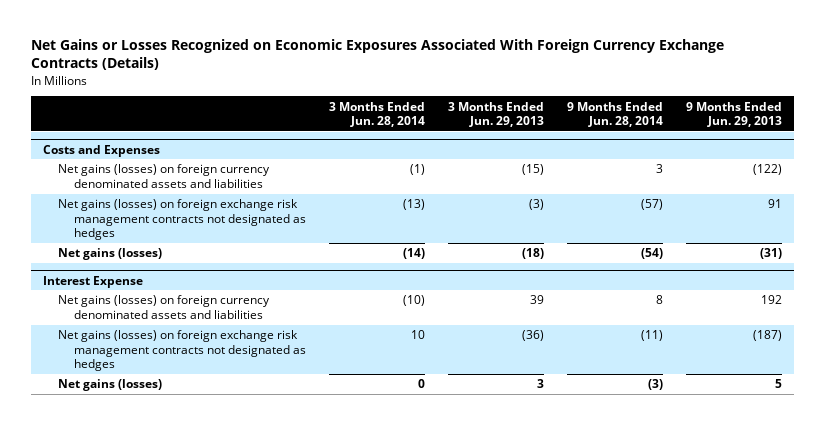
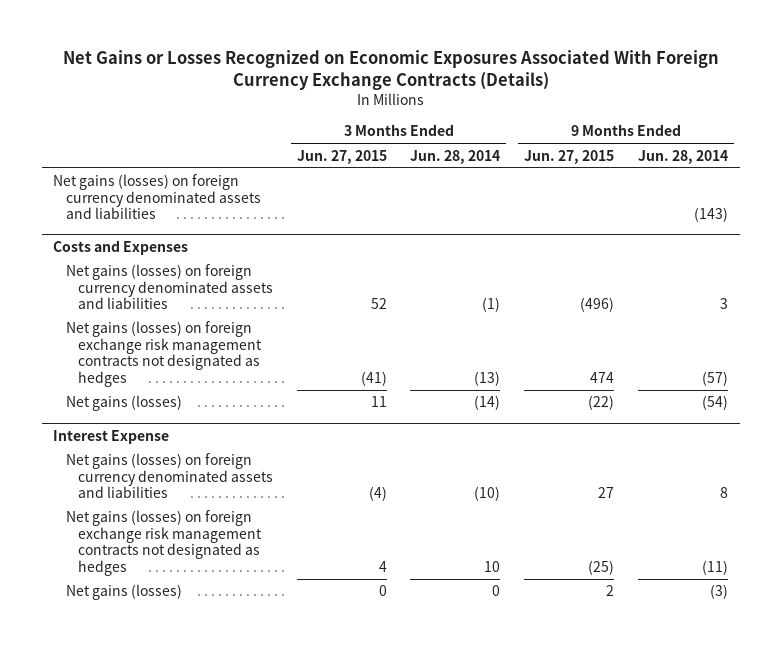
[447,101,544,128] 3 Months Ended Jun. 29, 2013 -> none
[686,101,783,128] 9 Months Ended Jun. 29, 2013 -> none
none -> [296,149,387,164] Jun. 27, 2015
none -> [524,149,615,164] Jun. 27, 2015
none -> [53,174,261,220] Net gains (losses) on foreign currency denominated assets and liabilities

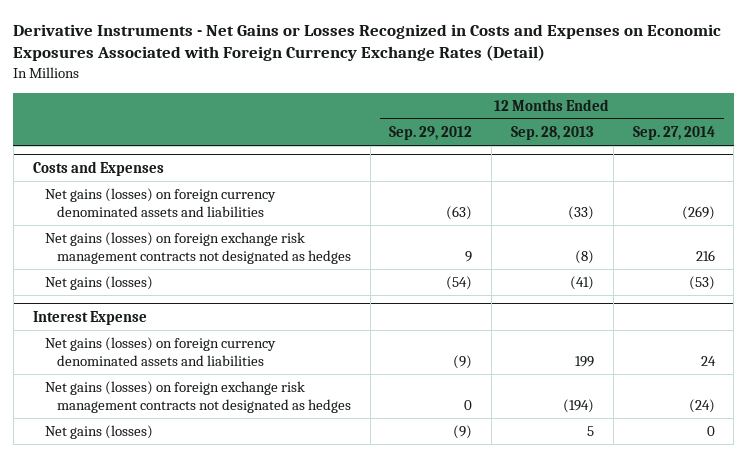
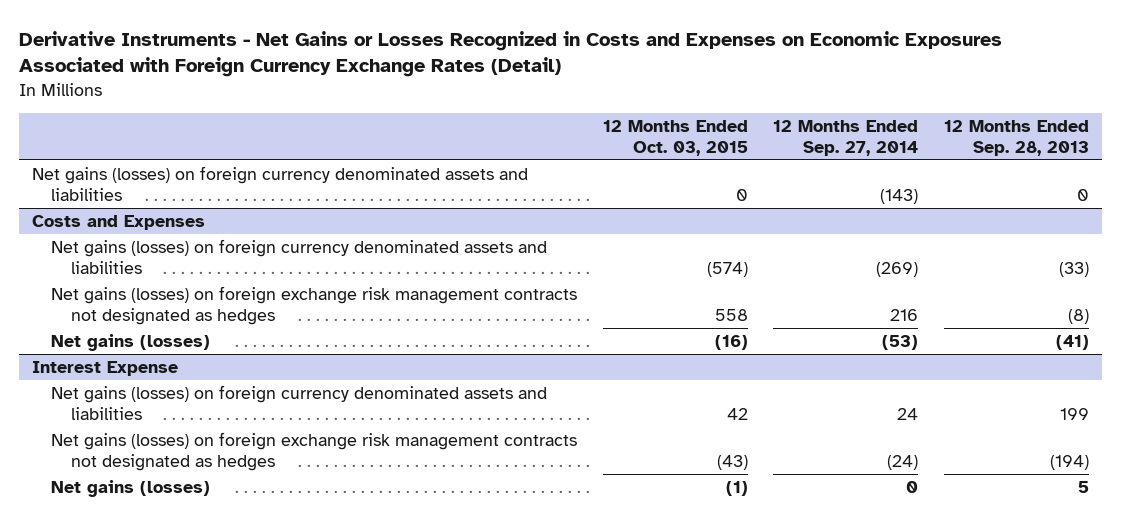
[389,125,473,140] Sep. 29, 2012 -> none
none -> [602,119,748,156] 12 Months Ended Oct. 03, 2015
none -> [31,165,528,201] Net gains (losses) on foreign currency denominated assets and liabilities

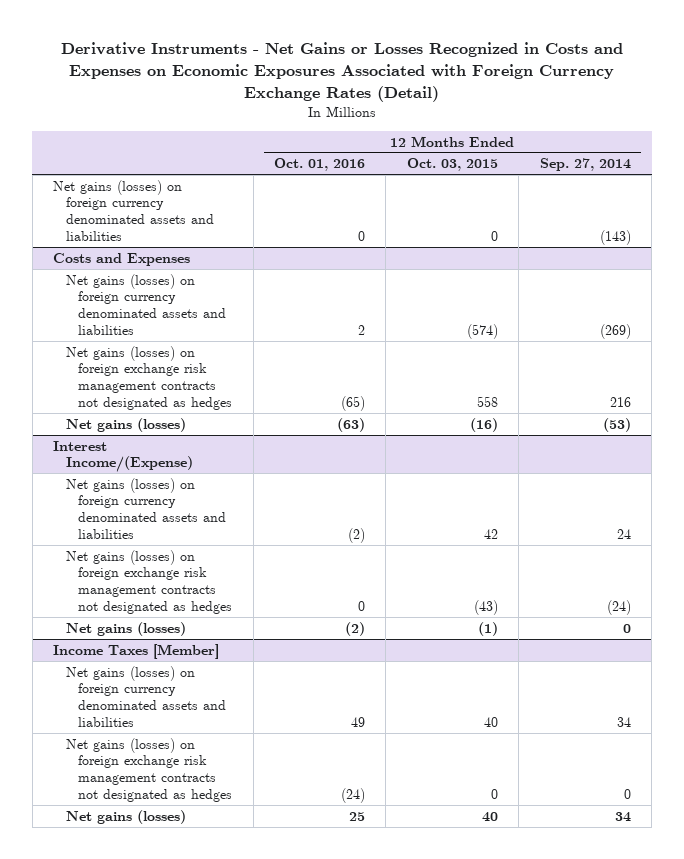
[943,119,1089,156] 12 Months Ended Sep. 28, 2013 -> none
none -> [274,158,366,172] Oct. 01, 2016
[31,360,178,376] Interest Expense -> [53,440,193,473] Interest Income/(Expense)
none -> [53,643,220,659] Income Taxes [Member]
none -> [65,665,227,727] Net gains (losses) on foreign currency denominated assets and liabilities
none -> [65,737,233,802] Net gains (losses) on foreign exchange risk management contracts not designated as hedges
none -> [65,809,186,824] Net gains (losses)

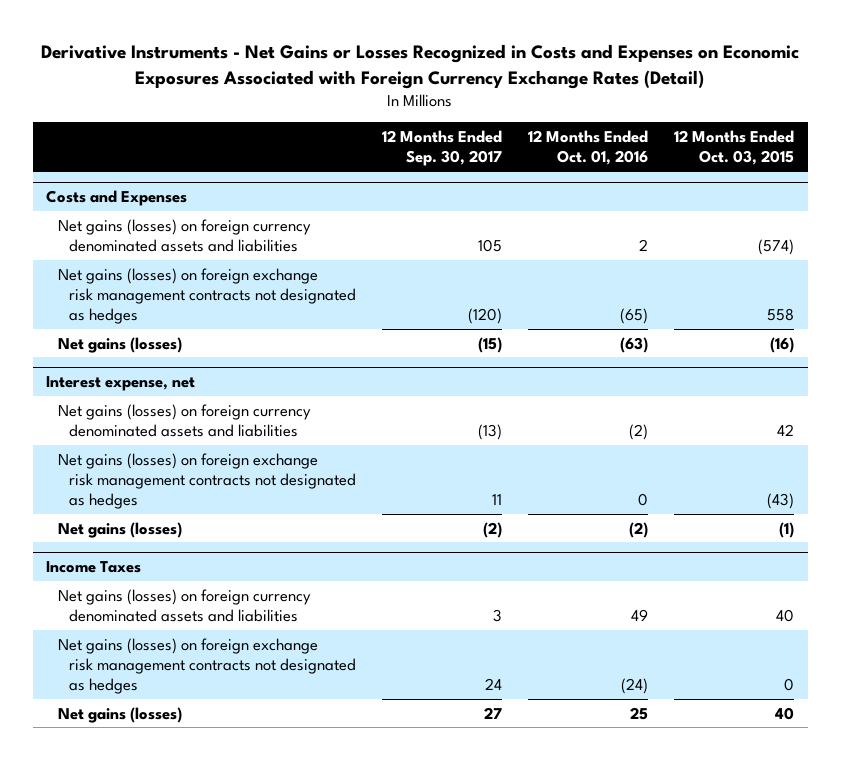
[539,158,631,172] Sep. 27, 2014 -> none
none -> [382,130,503,167] 12 Months Ended Sep. 30, 2017
[53,179,214,241] Net gains (losses) on foreign currency denominated assets and liabilities -> none
[53,440,193,473] Interest Income/(Expense) -> [46,375,196,391] Interest expense, net
[53,643,220,659] Income Taxes [Member] -> [46,560,142,573] Income Taxes

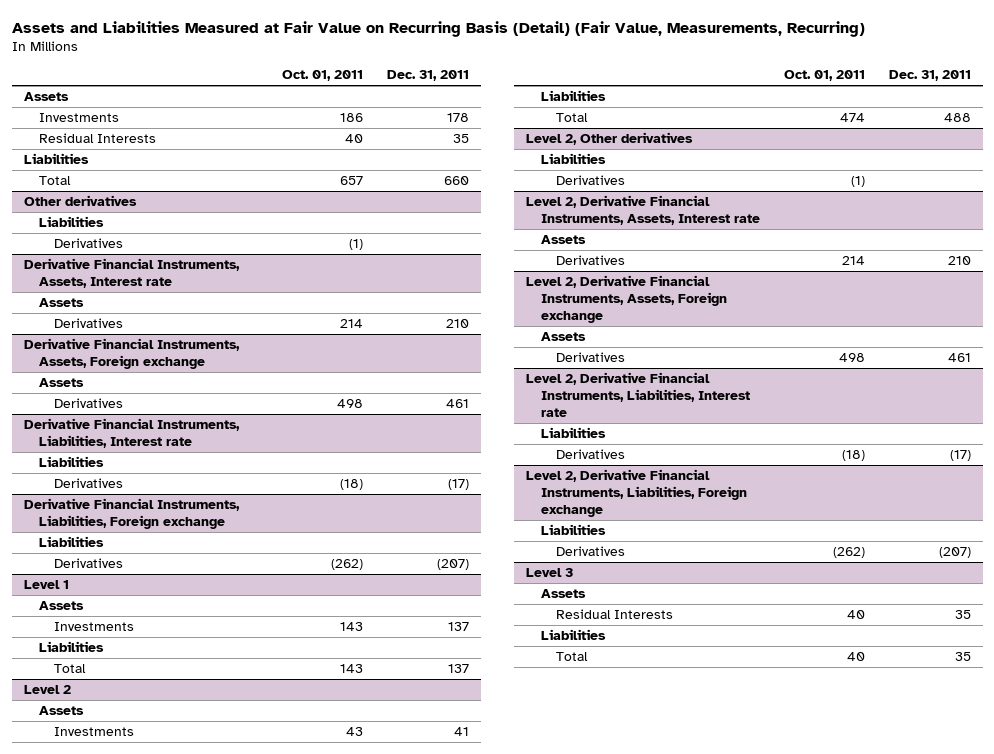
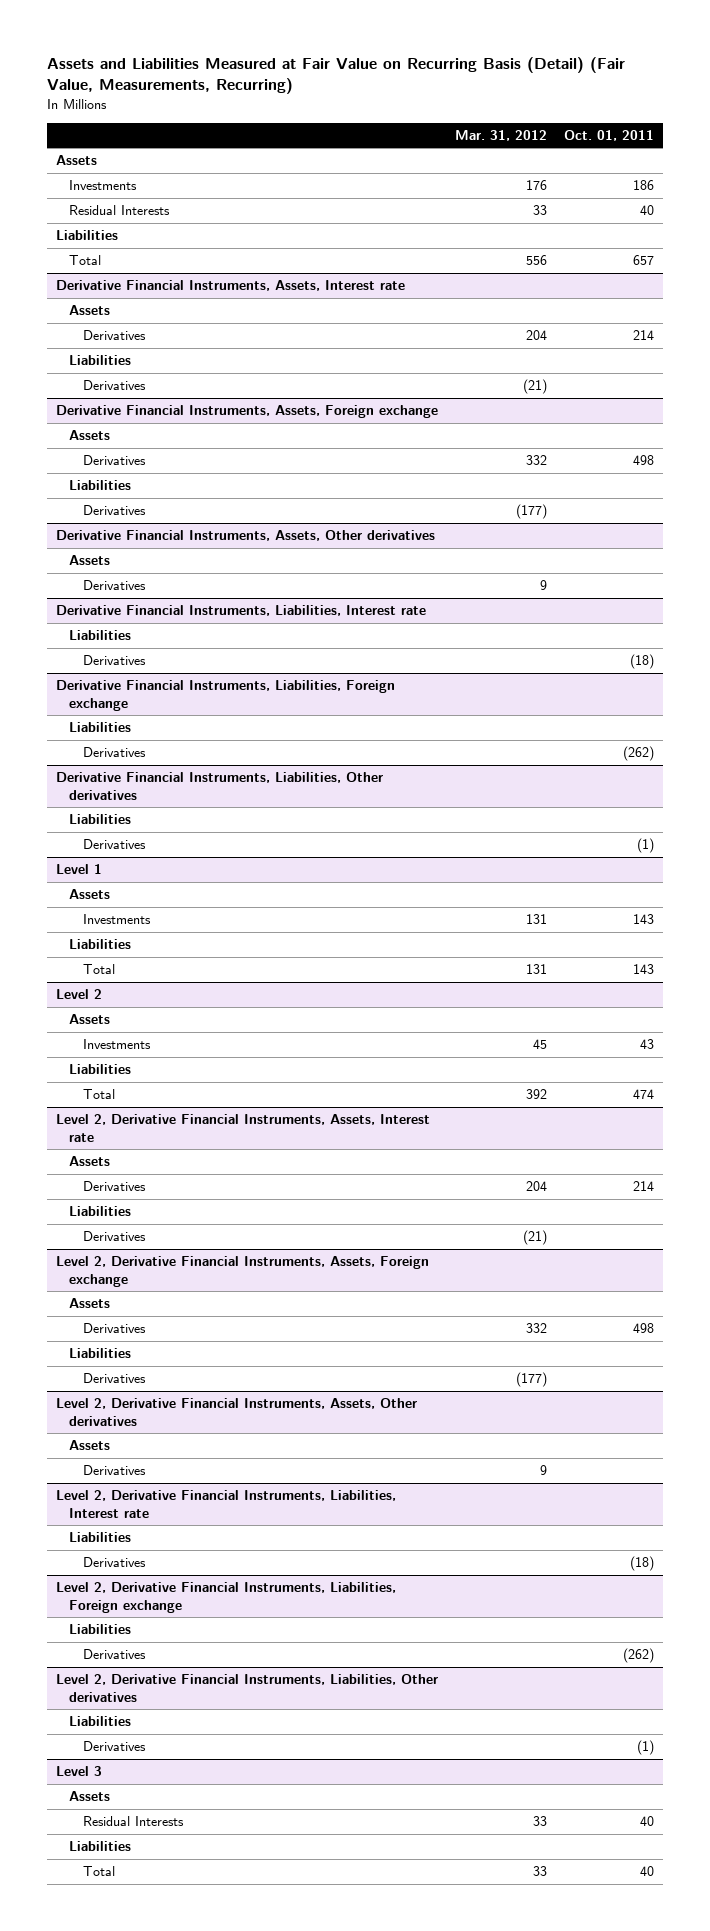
[386,69,469,81] Dec. 31, 2011 -> none
none -> [454,129,547,141] Mar. 31, 2012
[23,195,137,207] Other derivatives -> none
[38,216,104,228] Liabilities -> none
[53,238,123,249] Derivatives -> none
none -> [69,355,132,366] Liabilities
none -> [82,380,146,391] Derivatives
none -> [69,480,132,491] Liabilities
none -> [82,505,146,516] Derivatives
none -> [55,530,435,542] Derivative Financial Instruments, Assets, Other derivatives
none -> [69,555,111,566] Assets
none -> [82,580,146,591] Derivatives
none -> [55,772,383,800] Derivative Financial Instruments, Liabilities, Other derivatives
none -> [69,814,132,825] Liabilities
none -> [82,839,146,850] Derivatives
[525,132,693,146] Level 2, Other derivatives -> none
[540,153,606,165] Liabilities -> none
[555,175,625,186] Derivatives -> none
none -> [69,1206,132,1217] Liabilities
none -> [82,1231,146,1242] Derivatives
none -> [69,1348,132,1359] Liabilities
none -> [82,1373,146,1384] Derivatives
none -> [55,1398,417,1426] Level 2, Derivative Financial Instruments, Assets, Other derivatives
none -> [69,1440,111,1451] Assets
none -> [82,1465,146,1476] Derivatives
none -> [55,1674,438,1702] Level 2, Derivative Financial Instruments, Liabilities, Other derivatives
none -> [69,1716,132,1727] Liabilities
none -> [82,1741,146,1752] Derivatives

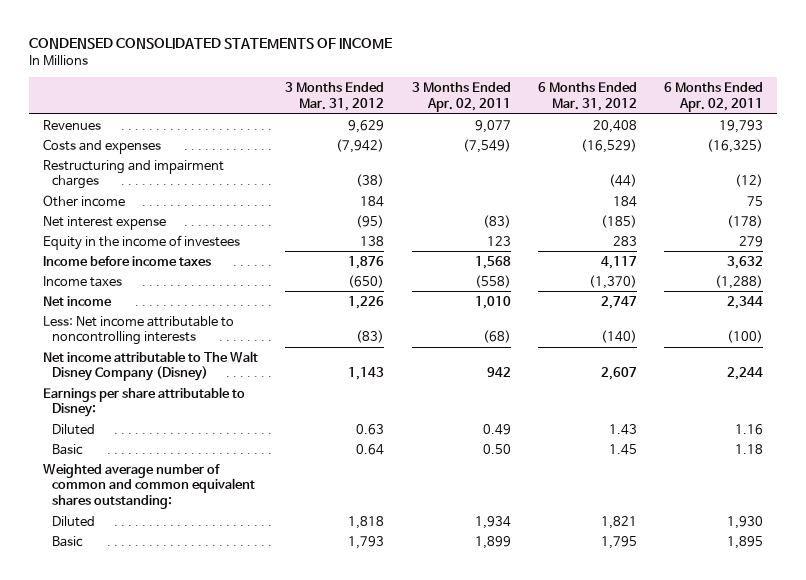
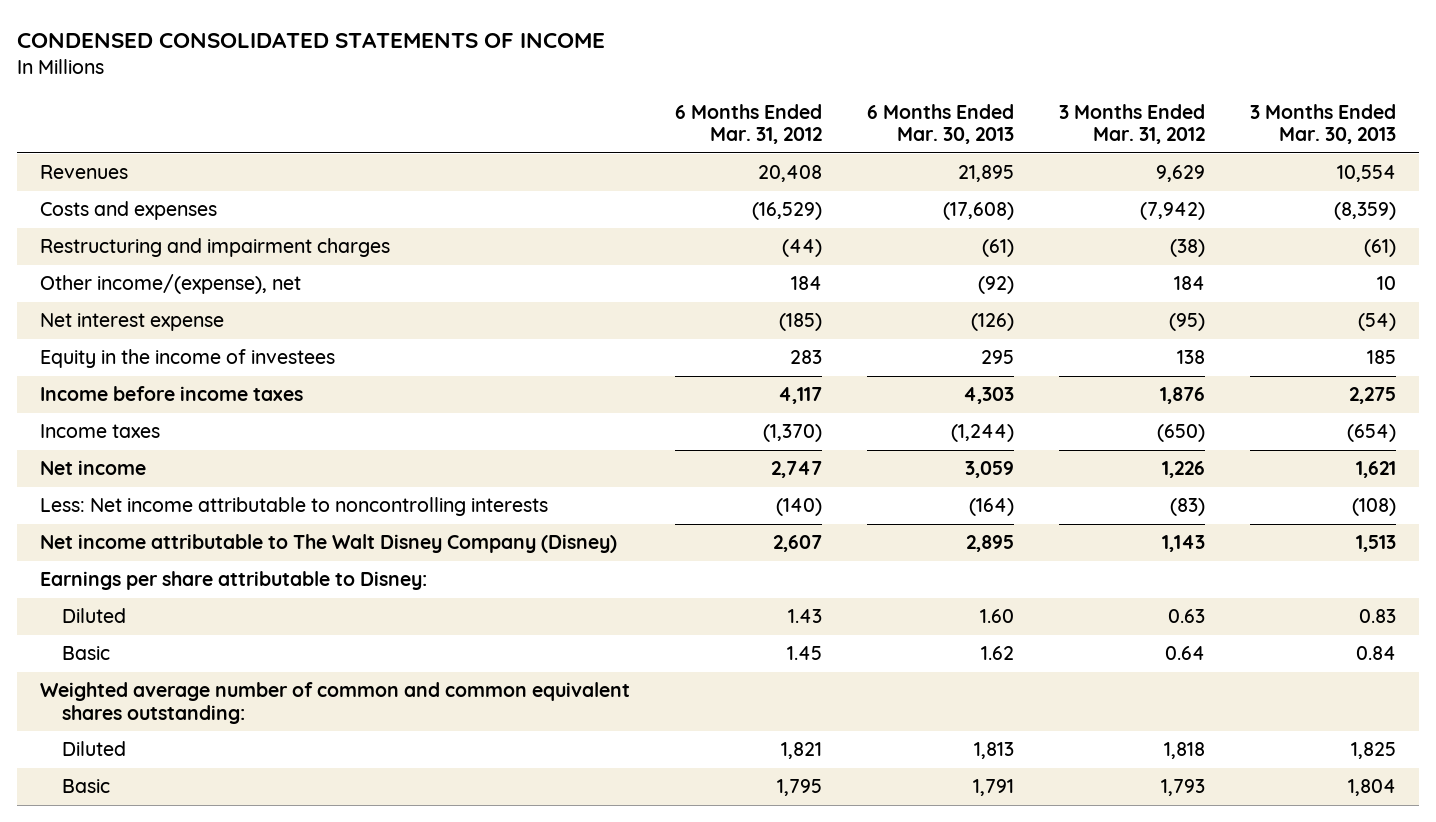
[411,81,511,112] 3 Months Ended Apr. 02, 2011 -> none
[664,81,764,112] 6 Months Ended Apr. 02, 2011 -> none
none -> [867,103,1015,145] 6 Months Ended Mar. 30, 2013
none -> [1250,103,1397,145] 3 Months Ended Mar. 30, 2013
[43,194,126,207] Other income -> [39,274,301,295] Other income/(expense), net

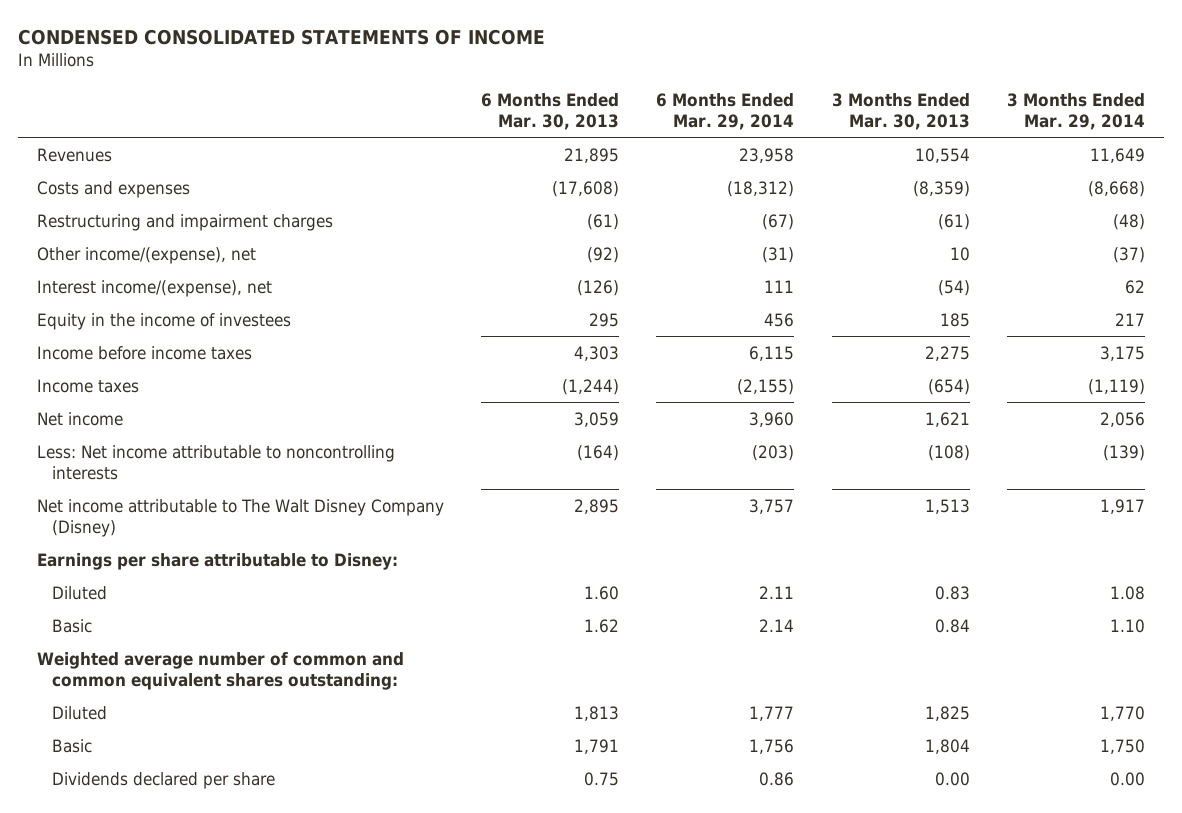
[674,103,822,145] 6 Months Ended Mar. 31, 2012 -> none
[1059,103,1206,145] 3 Months Ended Mar. 31, 2012 -> none
none -> [656,92,795,130] 6 Months Ended Mar. 29, 2014
none -> [1007,92,1146,130] 3 Months Ended Mar. 29, 2014
[39,313,224,332] Net interest expense -> [36,279,272,297] Interest income/(expense), net
none -> [52,771,276,789] Dividends declared per share

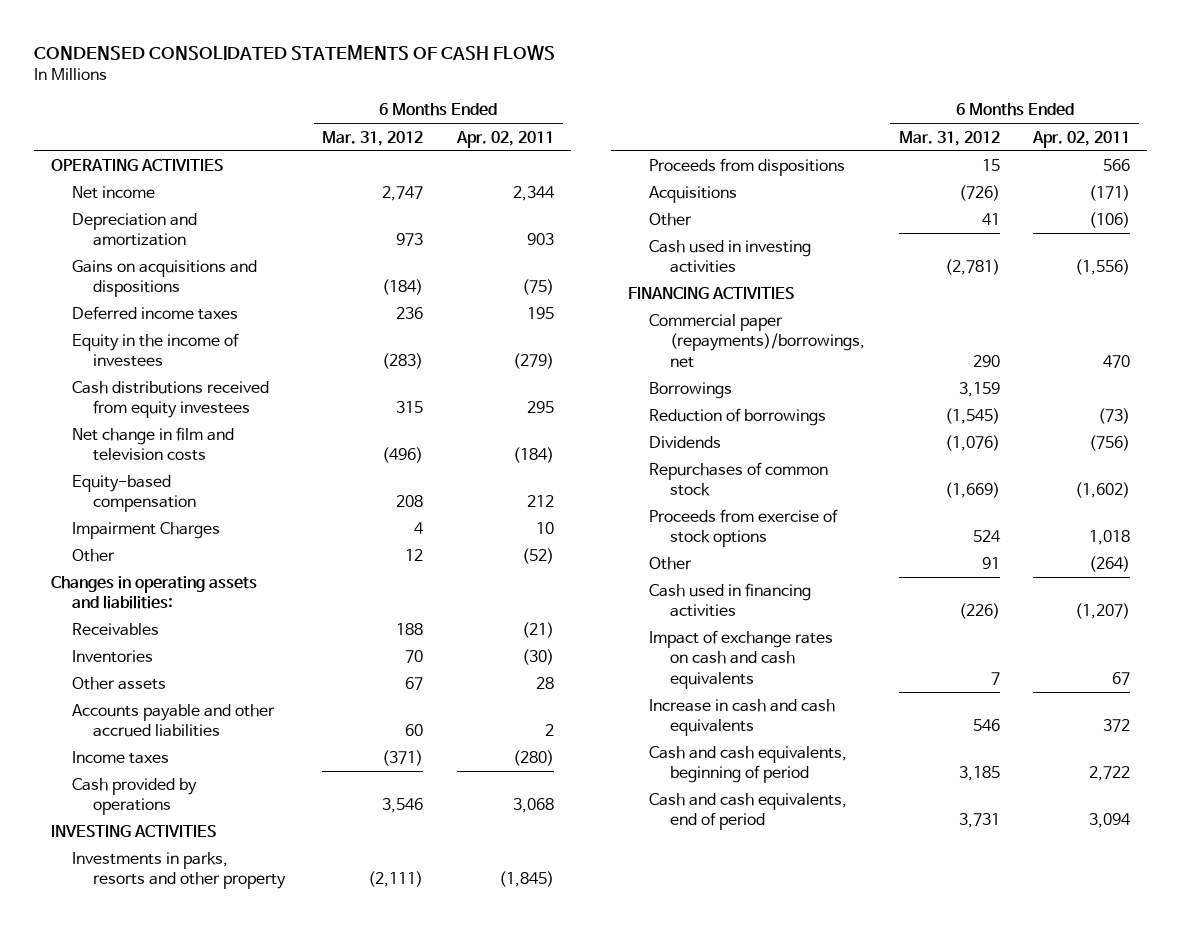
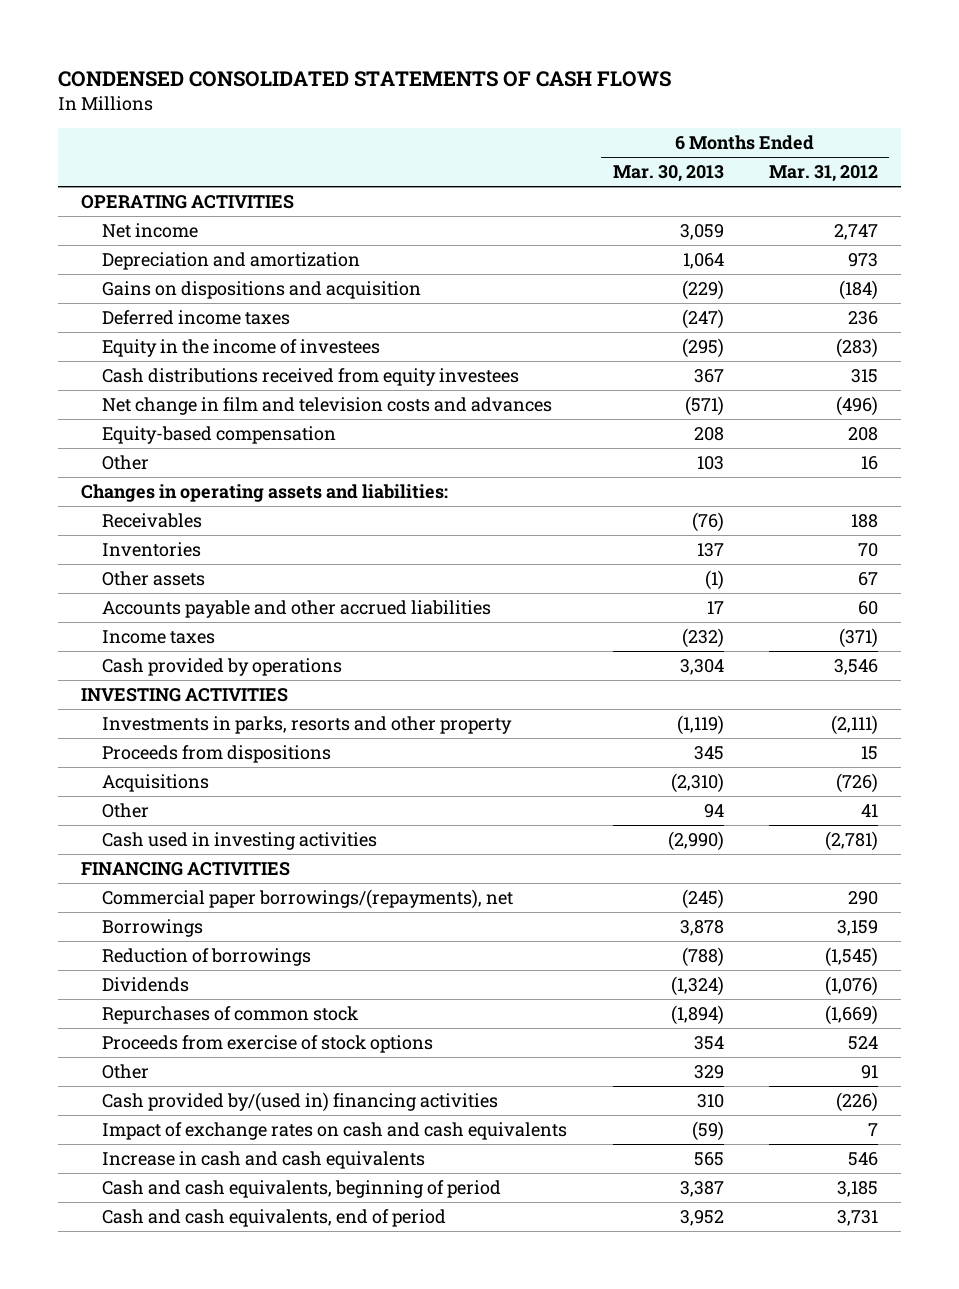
[456,130,555,148] Apr. 02, 2011 -> none
none -> [612,165,724,183] Mar. 30, 2013
[72,260,258,298] Gains on acquisitions and dispositions -> [102,280,422,299] Gains on dispositions and acquisition
[72,427,235,462] Net change in film and television costs -> [102,396,553,415] Net change in film and television costs and advances
[72,522,221,540] Impairment Charges -> none
[405,549,424,562] 12 -> [861,455,879,470] 16
[648,314,865,368] Commercial paper (repayments)/borrowings, net -> [102,888,514,909] Commercial paper borrowings/(repayments), net
[648,583,811,618] Cash used in financing activities -> [102,1091,499,1112] Cash provided by/(used in) financing activities

